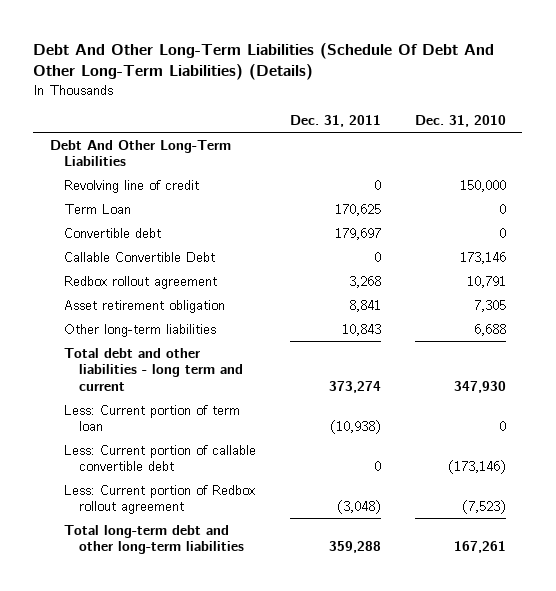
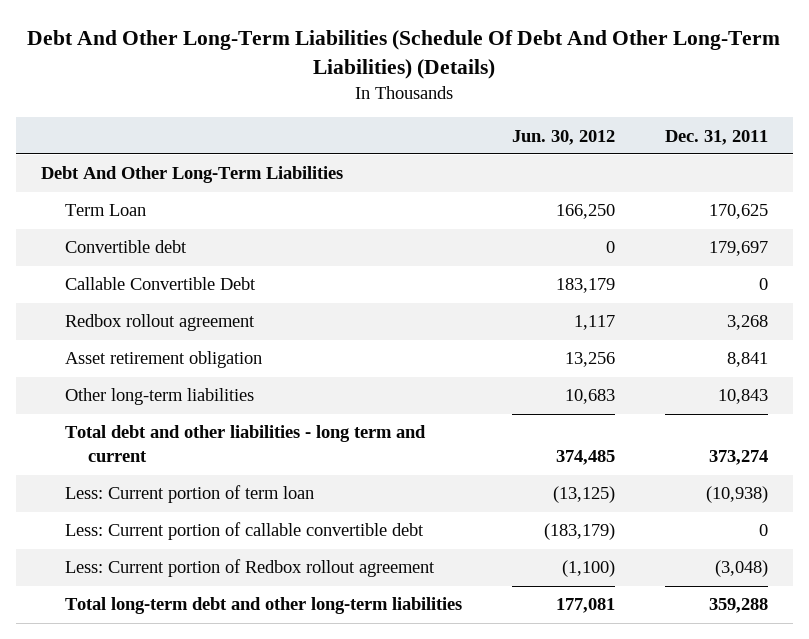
[414,115,506,128] Dec. 31, 2010 -> none
none -> [511,129,615,145] Jun. 30, 2012
[64,179,200,193] Revolving line of credit -> none

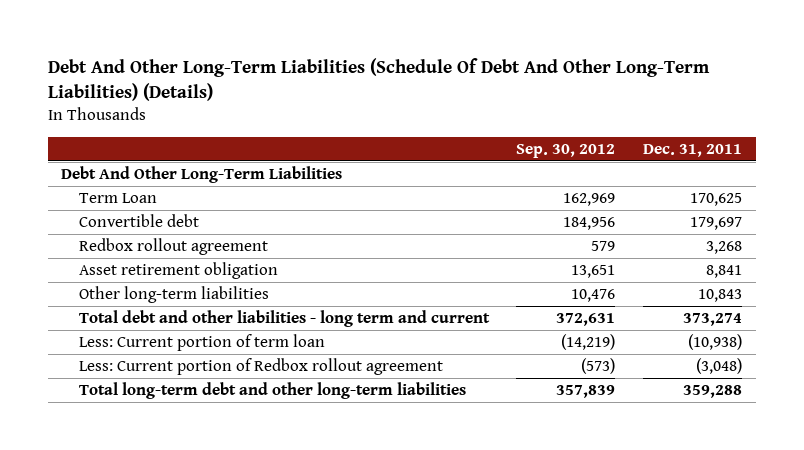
[511,129,615,145] Jun. 30, 2012 -> none
none -> [516,143,616,158] Sep. 30, 2012
[64,277,256,291] Callable Convertible Debt -> none
[64,522,424,541] Less: Current portion of callable convertible debt -> none

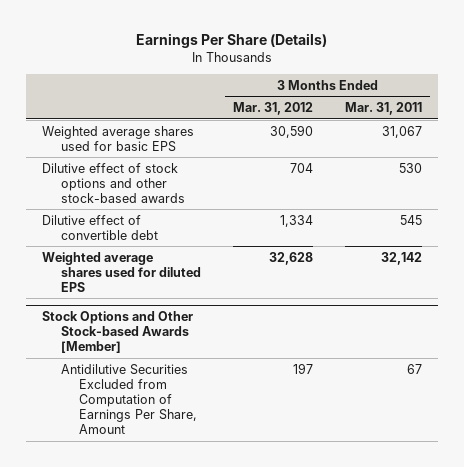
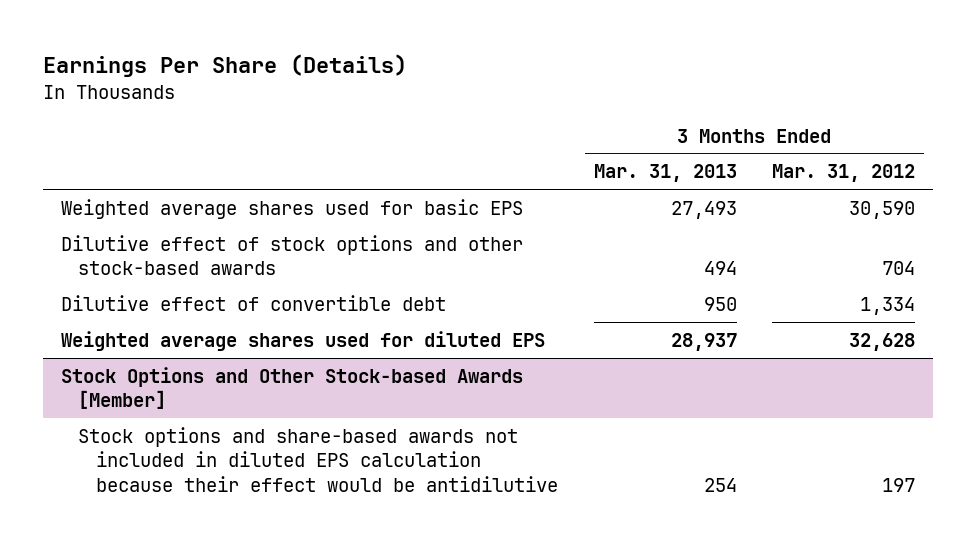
[345,101,423,115] Mar. 31, 2011 -> none
none -> [593,164,737,183] Mar. 31, 2013
[60,363,198,435] Antidilutive Securities Excluded from Computation of Earnings Per Share, Amount -> [78,426,559,492] Stock options and share-based awards not included in diluted EPS calculation because their effect would be antidilutive

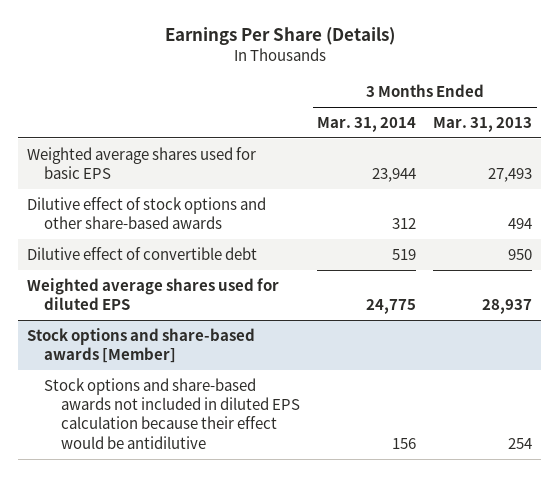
[771,164,915,183] Mar. 31, 2012 -> none
none -> [317,116,417,132] Mar. 31, 2014
[60,234,523,276] Dilutive effect of stock options and other stock-based awards -> [26,196,266,230] Dilutive effect of stock options and other share-based awards
[60,366,523,410] Stock Options and Other Stock-based Awards [Member] -> [26,327,255,364] Stock options and share-based awards [Member]

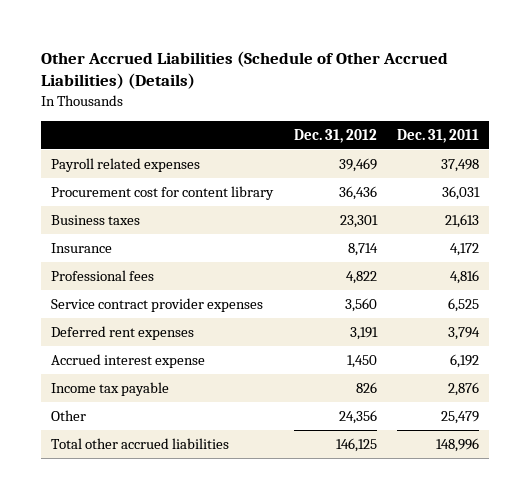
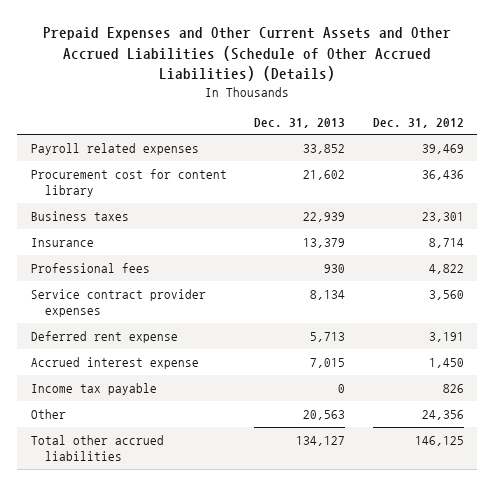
[41,50,449,90] Other Accrued Liabilities (Schedule of Other Accrued Liabilities) (Details) -> [43,27,452,81] Prepaid Expenses and Other Current Assets and Other Accrued Liabilities (Schedule of Other Accrued Liabilities) (Details)
[396,128,479,143] Dec. 31, 2011 -> none
none -> [254,117,346,128] Dec. 31, 2013
[51,325,195,340] Deferred rent expenses -> [30,331,178,344] Deferred rent expense

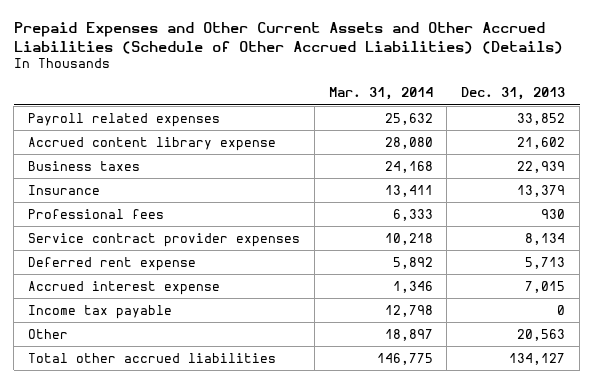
[372,117,464,128] Dec. 31, 2012 -> none
none -> [328,87,433,101] Mar. 31, 2014
[30,169,227,198] Procurement cost for content library -> [27,136,276,151] Accrued content library expense

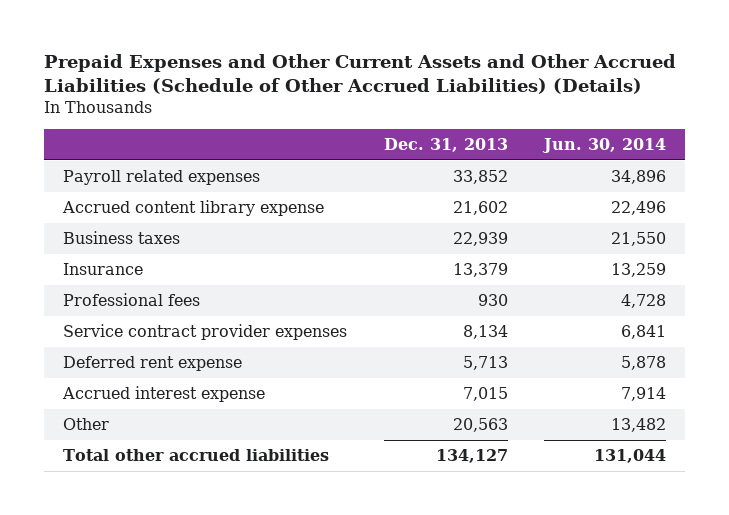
[328,87,433,101] Mar. 31, 2014 -> none
none -> [542,137,667,153] Jun. 30, 2014
[27,304,172,319] Income tax payable -> none

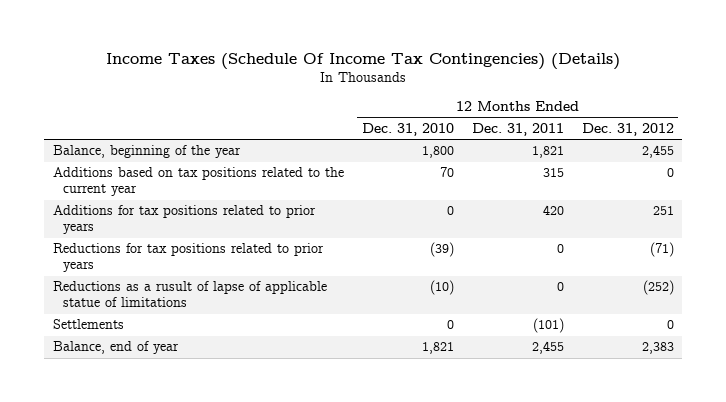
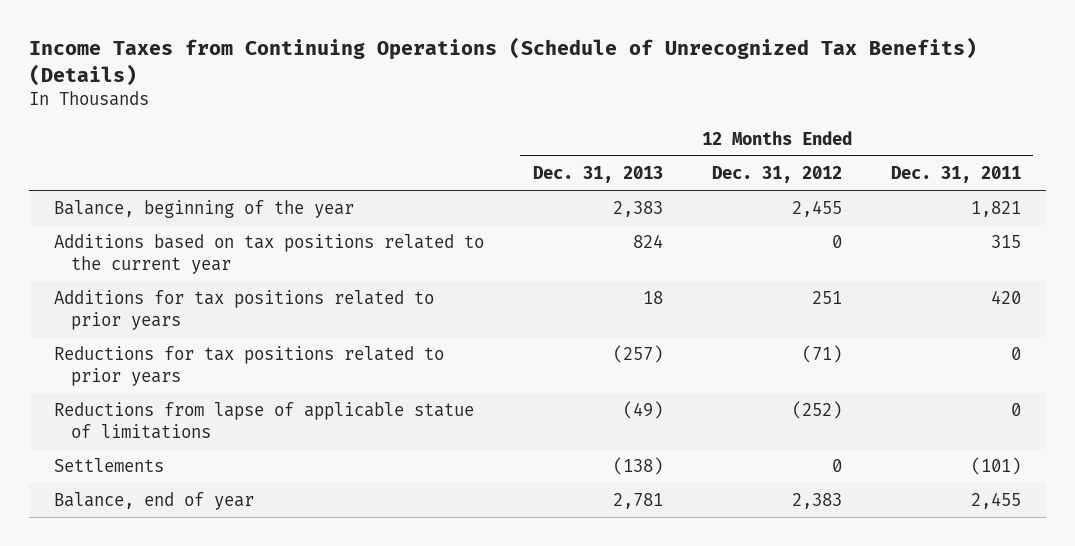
[106,53,621,71] Income Taxes (Schedule Of Income Tax Contingencies) (Details) -> [28,37,977,86] Income Taxes from Continuing Operations (Schedule of Unrecognized Tax Benefits) (Details)
[361,122,454,136] Dec. 31, 2010 -> none
none -> [532,166,663,184] Dec. 31, 2013
[52,281,327,308] Reductions as a rusult of lapse of applicable statue of limitations -> [53,402,474,439] Reductions from lapse of applicable statue of limitations

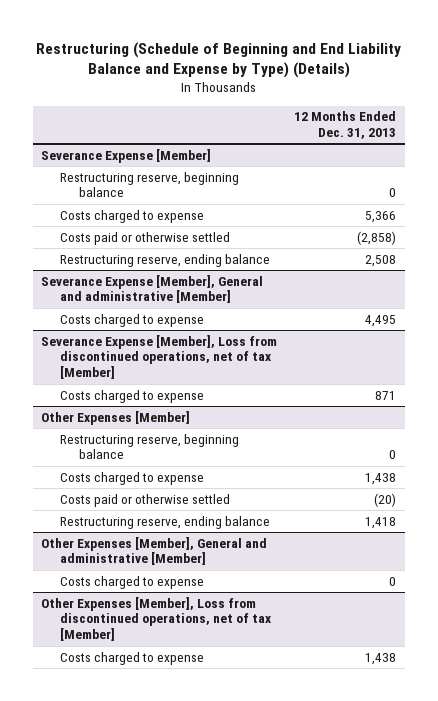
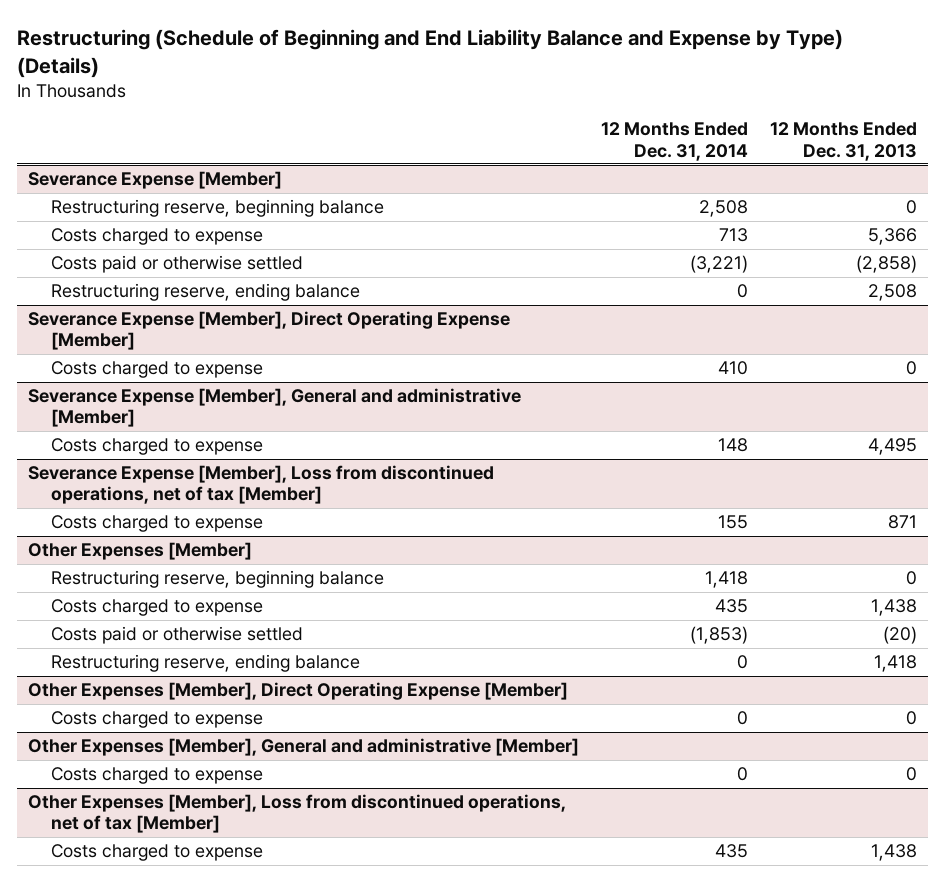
none -> [600,122,748,161] 12 Months Ended Dec. 31, 2014
none -> [28,311,511,351] Severance Expense [Member], Direct Operating Expense [Member]
none -> [51,361,264,379] Costs charged to expense
none -> [28,682,569,701] Other Expenses [Member], Direct Operating Expense [Member]
none -> [51,711,264,729] Costs charged to expense

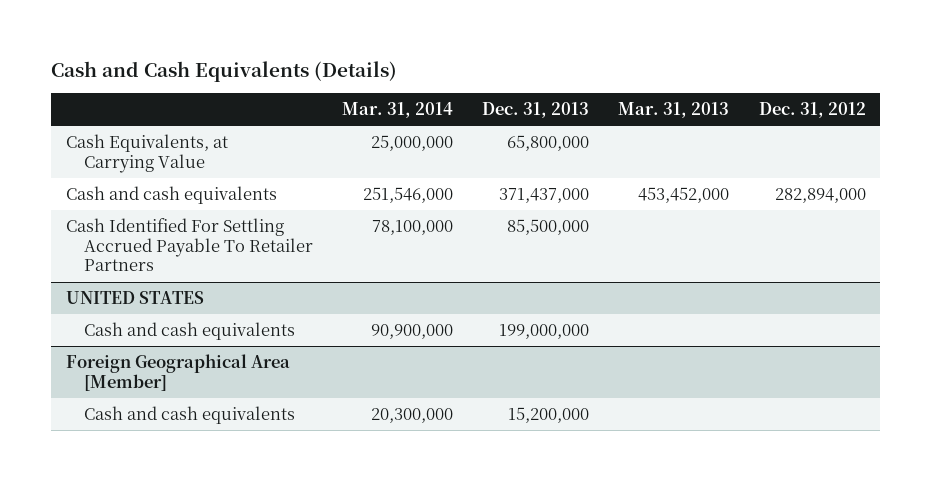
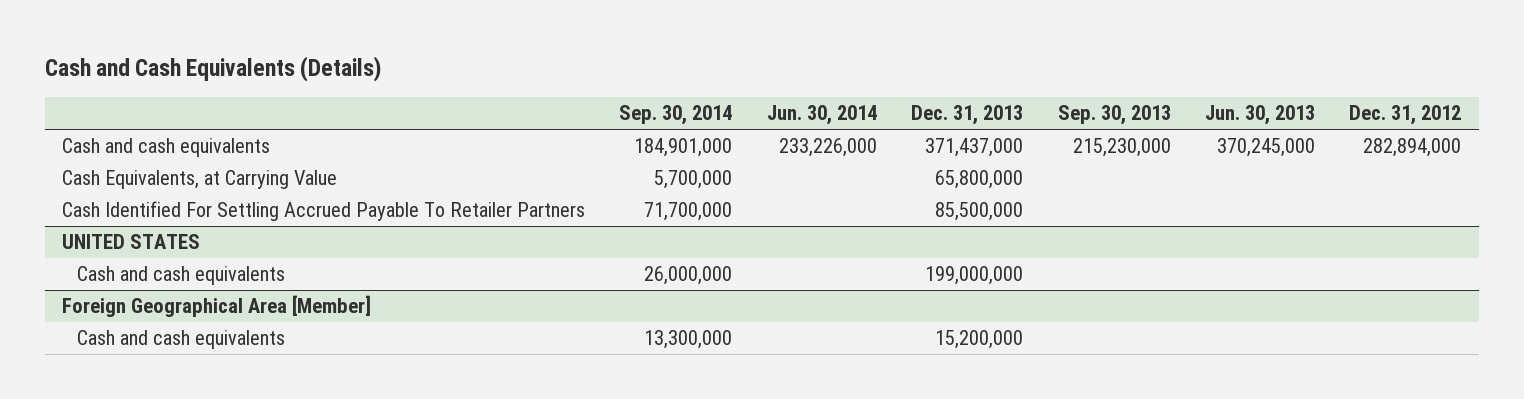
[342,102,454,119] Mar. 31, 2014 -> none
[618,102,730,119] Mar. 31, 2013 -> none
none -> [619,105,733,126] Sep. 30, 2014
none -> [766,105,877,126] Jun. 30, 2014
none -> [1057,105,1171,126] Sep. 30, 2013
none -> [1205,105,1316,126] Jun. 30, 2013
[65,134,228,173] Cash Equivalents, at Carrying Value -> [62,170,338,190] Cash Equivalents, at Carrying Value

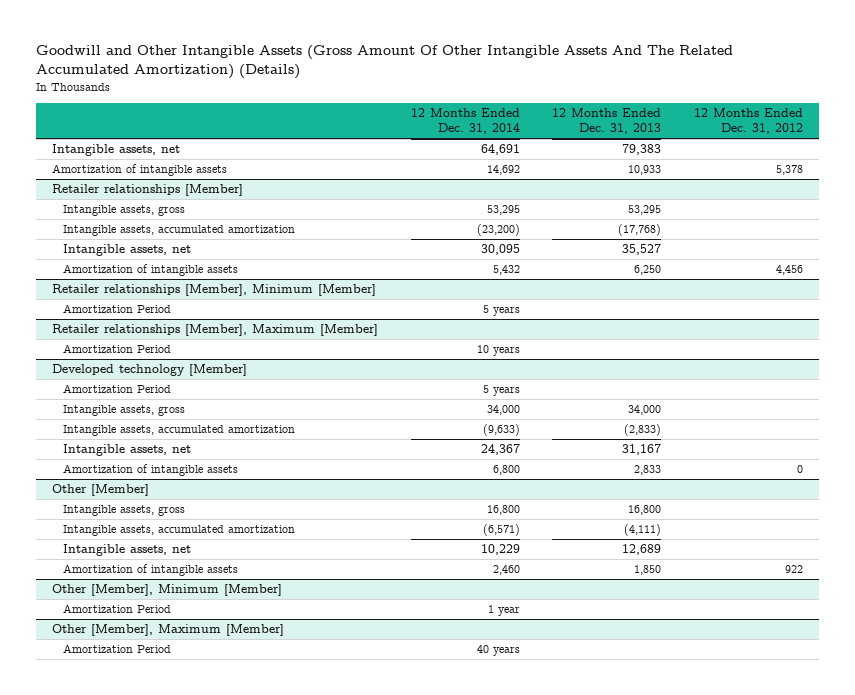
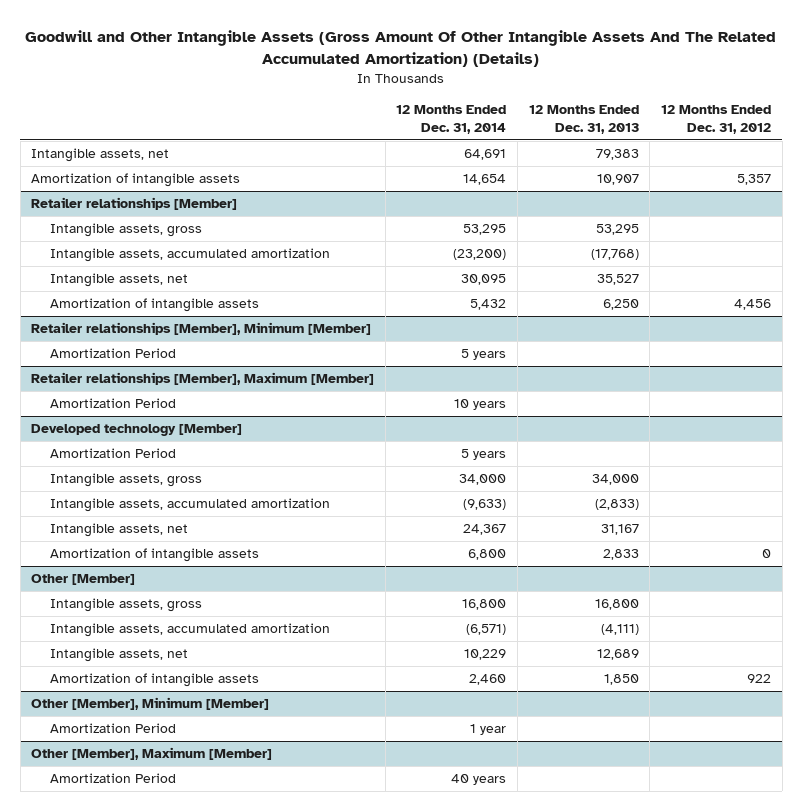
[486,165,520,176] 14,692 -> [463,174,507,186] 14,654
[628,165,662,176] 10,933 -> [596,174,639,186] 10,907
[775,165,803,176] 5,378 -> [737,174,772,186] 5,357

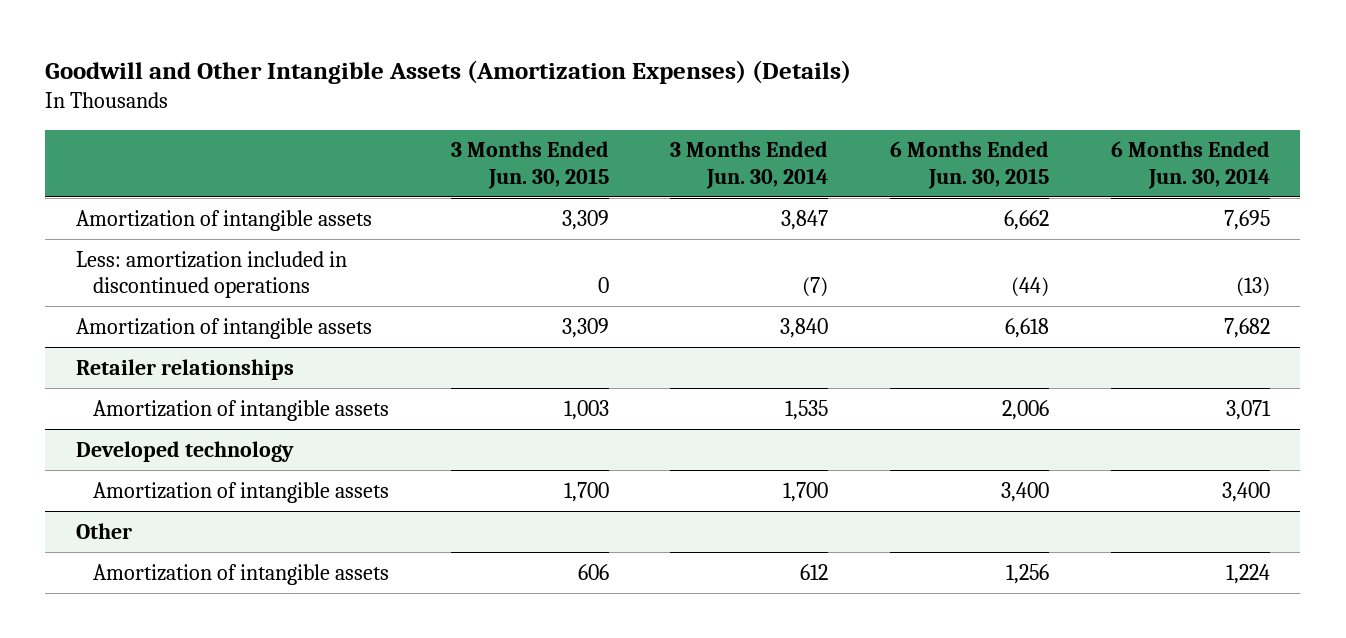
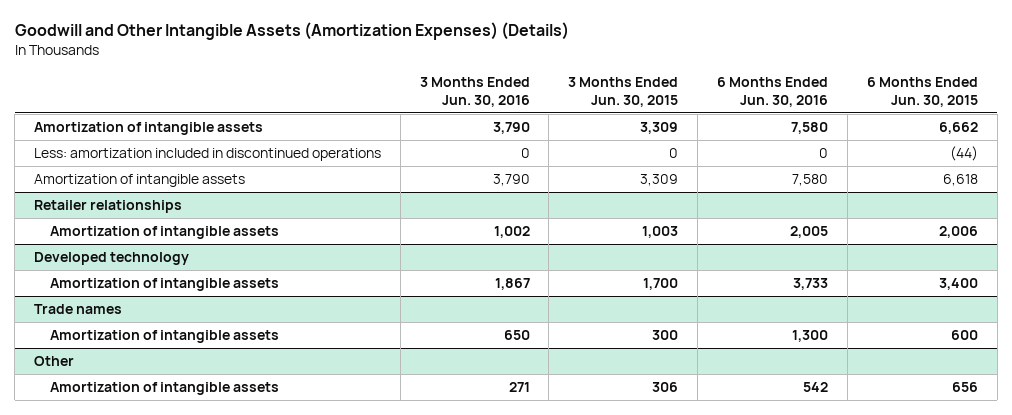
[670,141,829,189] 3 Months Ended Jun. 30, 2014 -> none
[1110,141,1270,189] 6 Months Ended Jun. 30, 2014 -> none
none -> [419,77,530,107] 3 Months Ended Jun. 30, 2016
none -> [717,77,829,107] 6 Months Ended Jun. 30, 2016
none -> [33,304,122,315] Trade names
none -> [50,330,280,344] Amortization of intangible assets
[577,563,609,580] 606 -> [652,382,679,393] 306
[1006,563,1050,584] 1,256 -> [951,382,978,393] 656

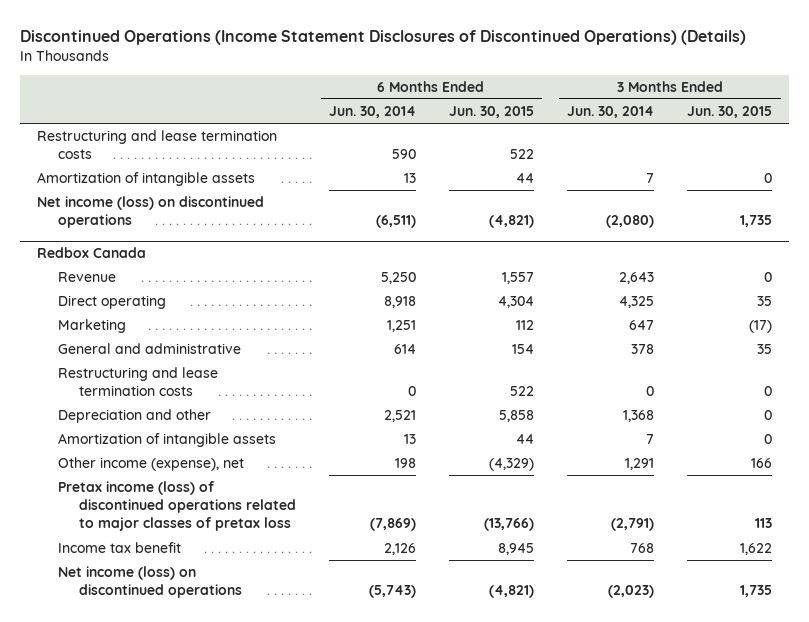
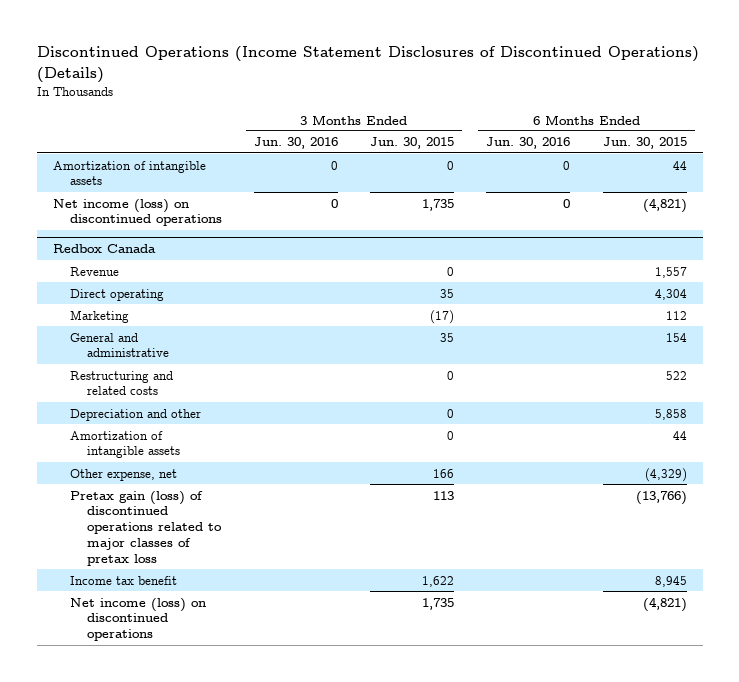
[328,106,416,119] Jun. 30, 2014 -> none
[567,106,655,119] Jun. 30, 2014 -> none
none -> [254,137,339,150] Jun. 30, 2016
none -> [486,137,571,150] Jun. 30, 2016
[36,130,277,160] Restructuring and lease termination costs -> none
[57,367,218,397] Restructuring and lease termination costs -> [69,370,173,396] Restructuring and related costs
[57,457,244,472] Other income (expense), net -> [69,468,177,481] Other expense, net
[57,481,296,532] Pretax income (loss) of discontinued operations related to major classes of pretax loss -> [69,490,223,567] Pretax gain (loss) of discontinued operations related to major classes of pretax loss

